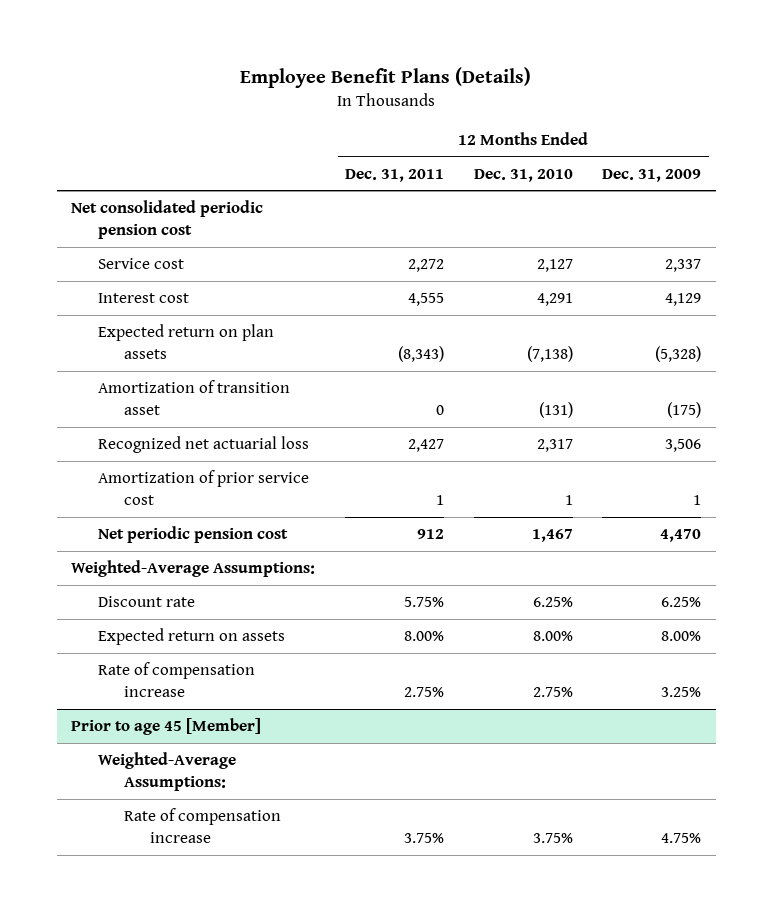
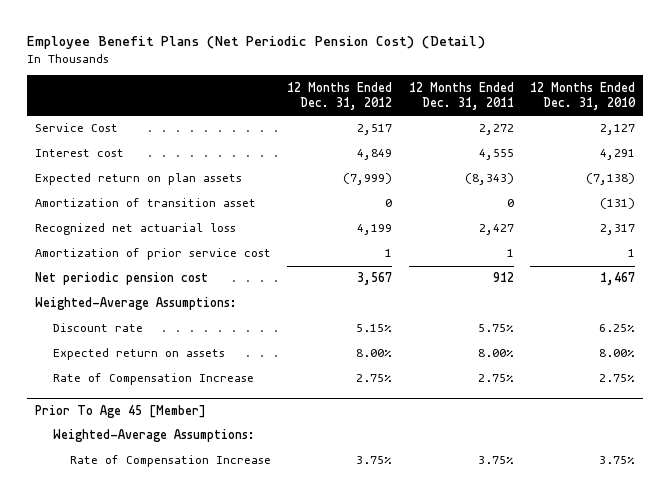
[240,66,532,88] Employee Benefit Plans (Details) -> [27,36,486,50] Employee Benefit Plans (Net Periodic Pension Cost) (Detail)
[602,168,702,182] Dec. 31, 2009 -> none
none -> [287,81,393,111] 12 Months Ended Dec. 31, 2012
[71,200,264,240] Net consolidated periodic pension cost -> none
[97,258,184,270] Service cost -> [35,123,119,133] Service Cost
[97,662,255,698] Rate of compensation increase -> [52,373,254,386] Rate of Compensation Increase
[71,718,262,736] Prior to age 45 [Member] -> [35,405,207,419] Prior To Age 45 [Member]
[123,808,281,844] Rate of compensation increase -> [70,455,272,468] Rate of Compensation Increase

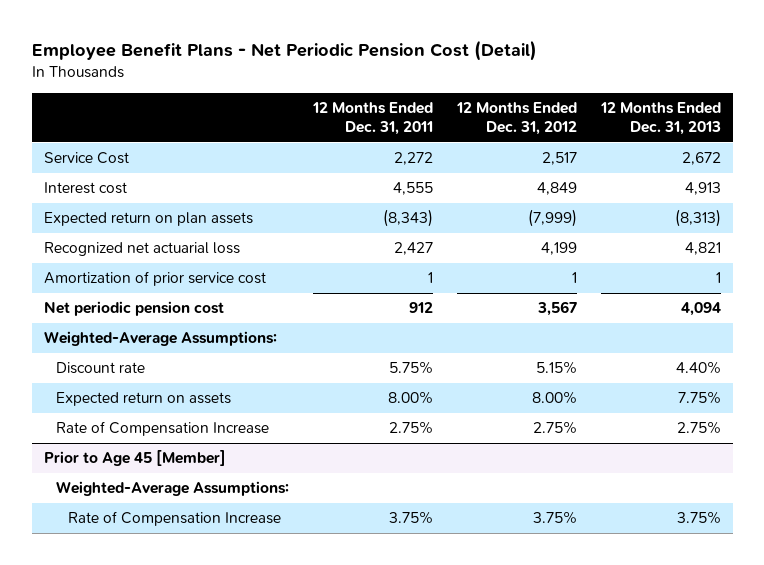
[27,36,486,50] Employee Benefit Plans (Net Periodic Pension Cost) (Detail) -> [31,39,537,61] Employee Benefit Plans - Net Periodic Pension Cost (Detail)
[529,81,636,111] 12 Months Ended Dec. 31, 2010 -> none
none -> [599,102,721,136] 12 Months Ended Dec. 31, 2013
[35,198,257,208] Amortization of transition asset -> none
[35,405,207,419] Prior To Age 45 [Member] -> [43,450,226,467] Prior to Age 45 [Member]

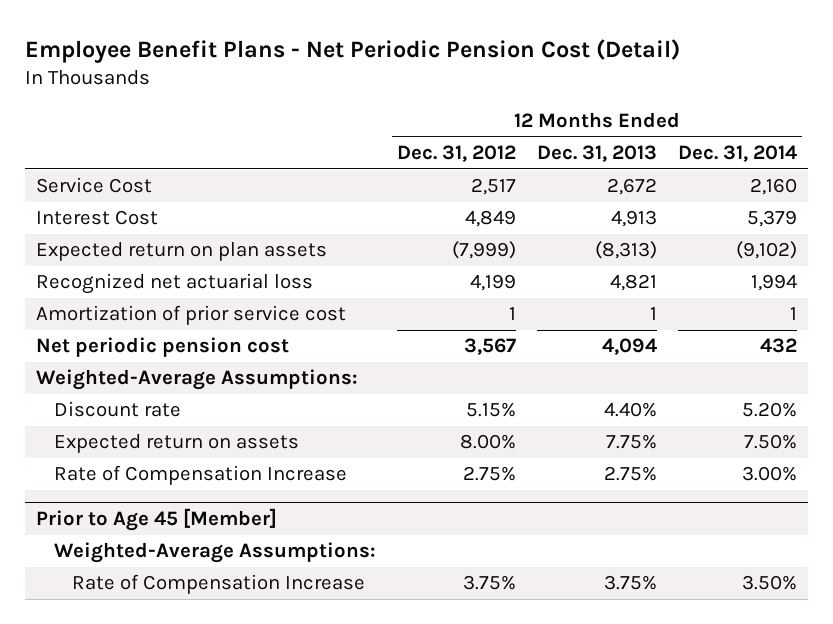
[311,102,433,136] 12 Months Ended Dec. 31, 2011 -> none
none -> [678,145,798,163] Dec. 31, 2014
[43,182,127,195] Interest cost -> [35,210,158,226] Interest Cost

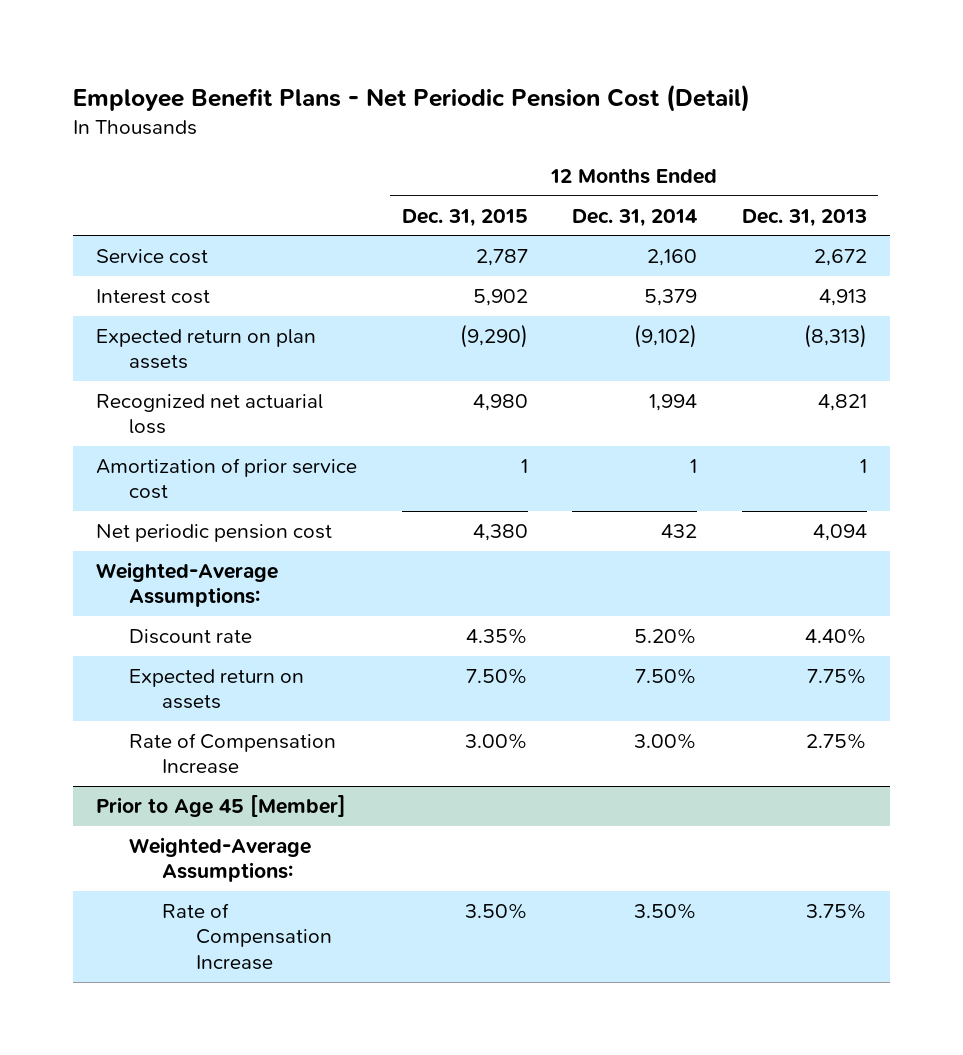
[396,145,516,163] Dec. 31, 2012 -> none
none -> [401,208,528,227] Dec. 31, 2015
[35,177,152,194] Service Cost -> [95,249,208,265] Service cost
[35,210,158,226] Interest Cost -> [95,289,210,305] Interest cost

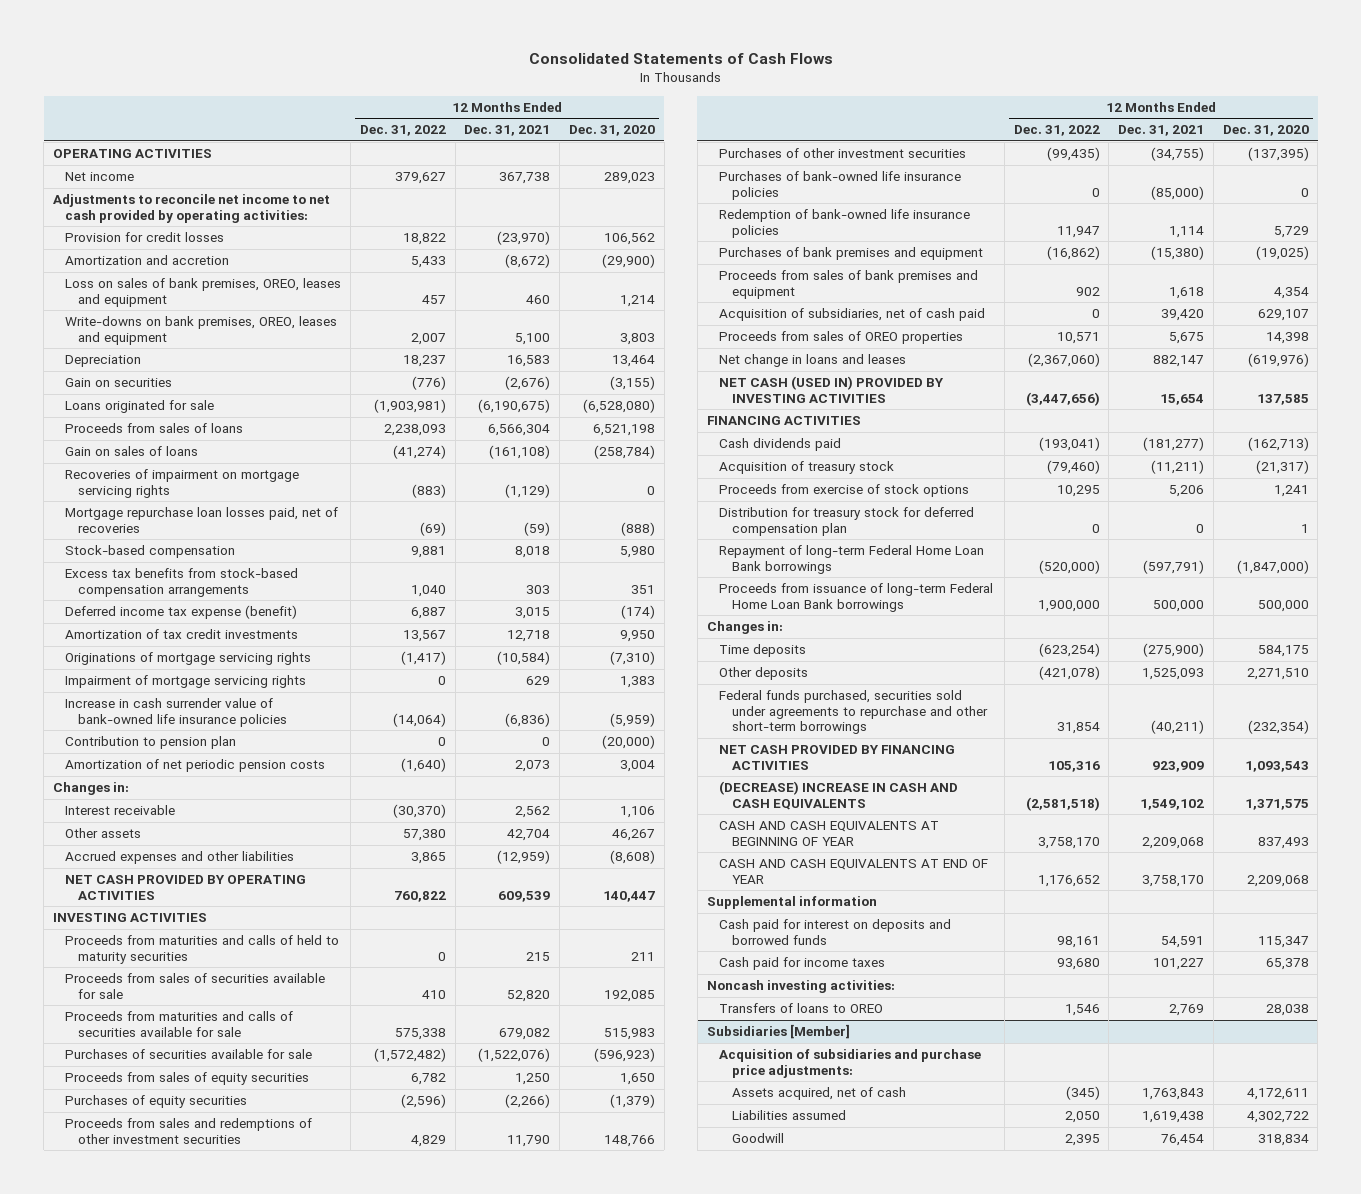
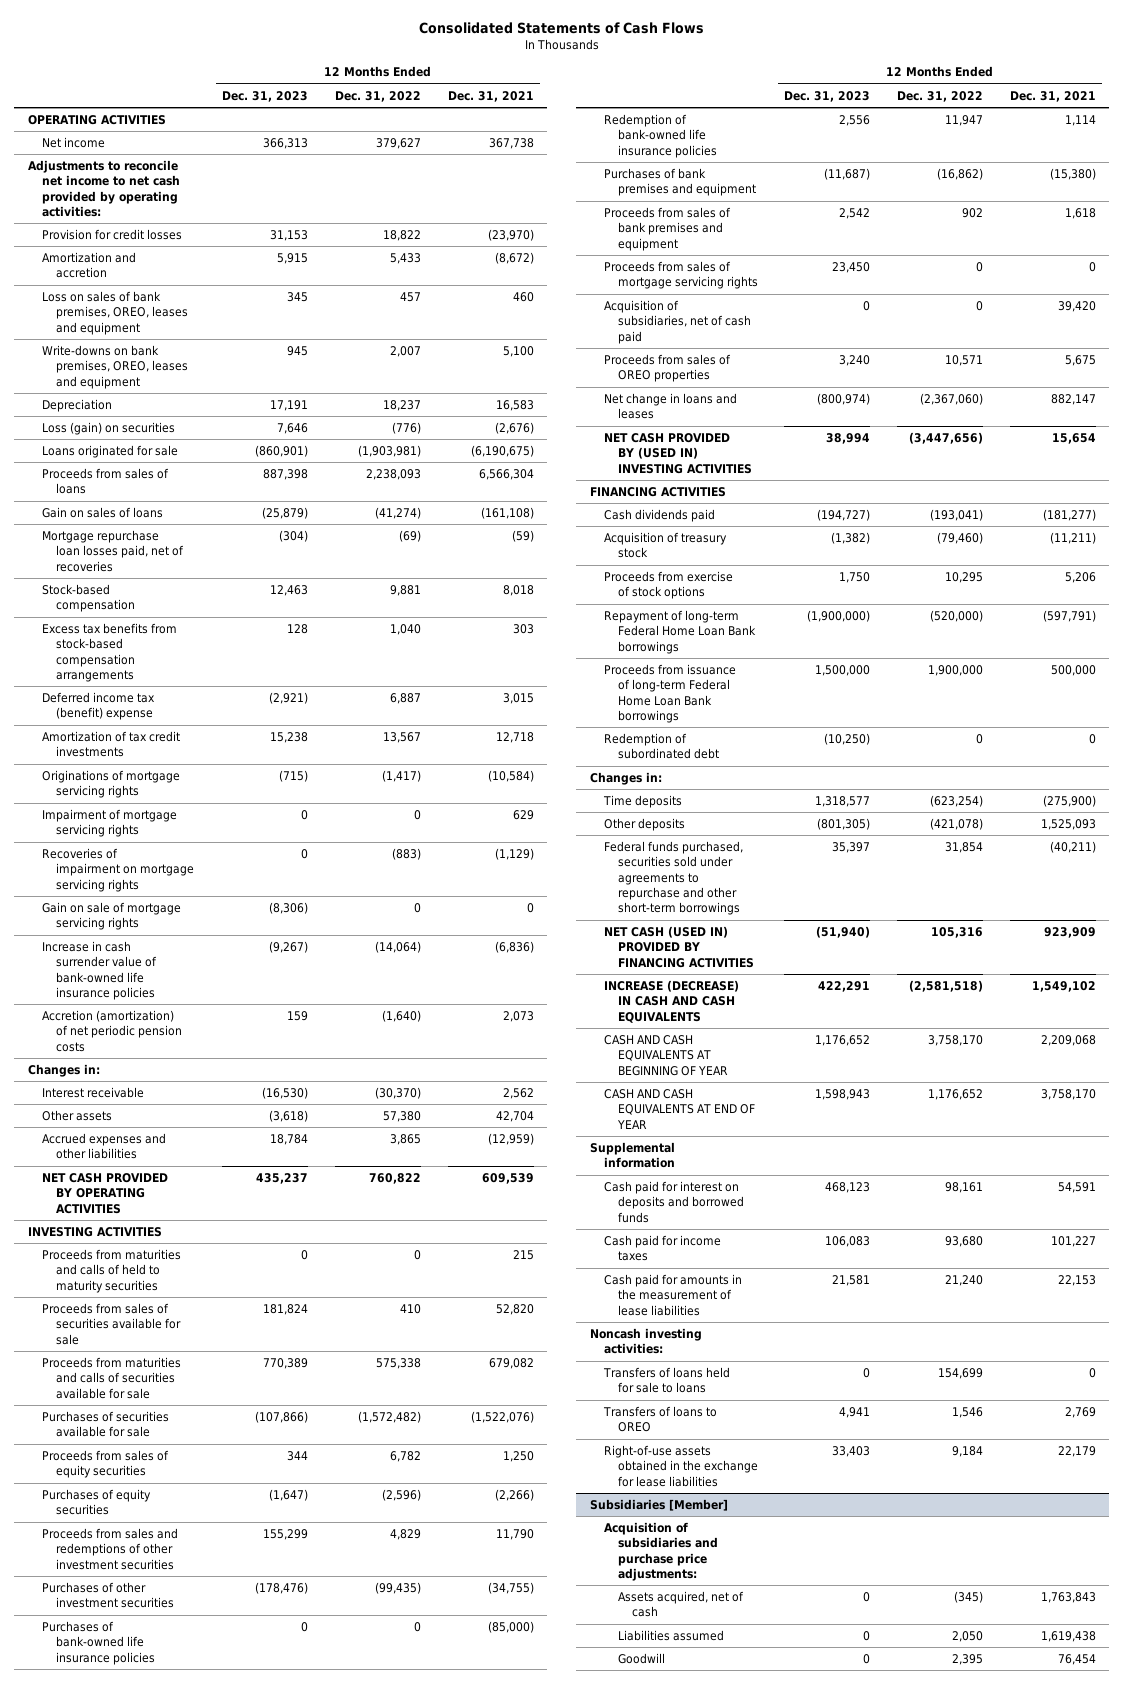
[568,125,655,137] Dec. 31, 2020 -> none
none -> [222,90,309,102] Dec. 31, 2023
[65,378,173,388] Gain on securities -> [41,422,175,436] Loss (gain) on securities
[65,605,298,620] Deferred income tax expense (benefit) -> [41,692,155,721] Deferred income tax (benefit) expense
[65,469,300,498] Recoveries of impairment on mortgage servicing rights -> [41,848,194,892] Recoveries of impairment on mortgage servicing rights
none -> [41,902,181,931] Gain on sale of mortgage servicing rights
[65,736,237,750] Contribution to pension plan -> none
[65,759,326,773] Amortization of net periodic pension costs -> [41,1010,182,1052] Accretion (amortization) of net periodic pension costs
none -> [603,261,758,290] Proceeds from sales of mortgage servicing rights
[719,376,945,403] NET CASH (USED IN) PROVIDED BY INVESTING ACTIVITIES -> [603,433,752,474] NET CASH PROVIDED BY (USED IN) INVESTING ACTIVITIES
[719,507,975,536] Distribution for treasury stock for deferred compensation plan -> none
none -> [603,733,719,760] Redemption of subordinated debt
[719,745,956,770] NET CASH PROVIDED BY FINANCING ACTIVITIES -> [603,926,754,968] NET CASH (USED IN) PROVIDED BY FINANCING ACTIVITIES
[719,781,959,810] (DECREASE) INCREASE IN CASH AND CASH EQUIVALENTS -> [603,980,739,1023] INCREASE (DECREASE) IN CASH AND CASH EQUIVALENTS
none -> [603,1274,742,1316] Cash paid for amounts in the measurement of lease liabilities
none -> [602,1367,730,1394] Transfers of loans held for sale to loans
none -> [603,1445,758,1487] Right-of-use assets obtained in the exchange for lease liabilities

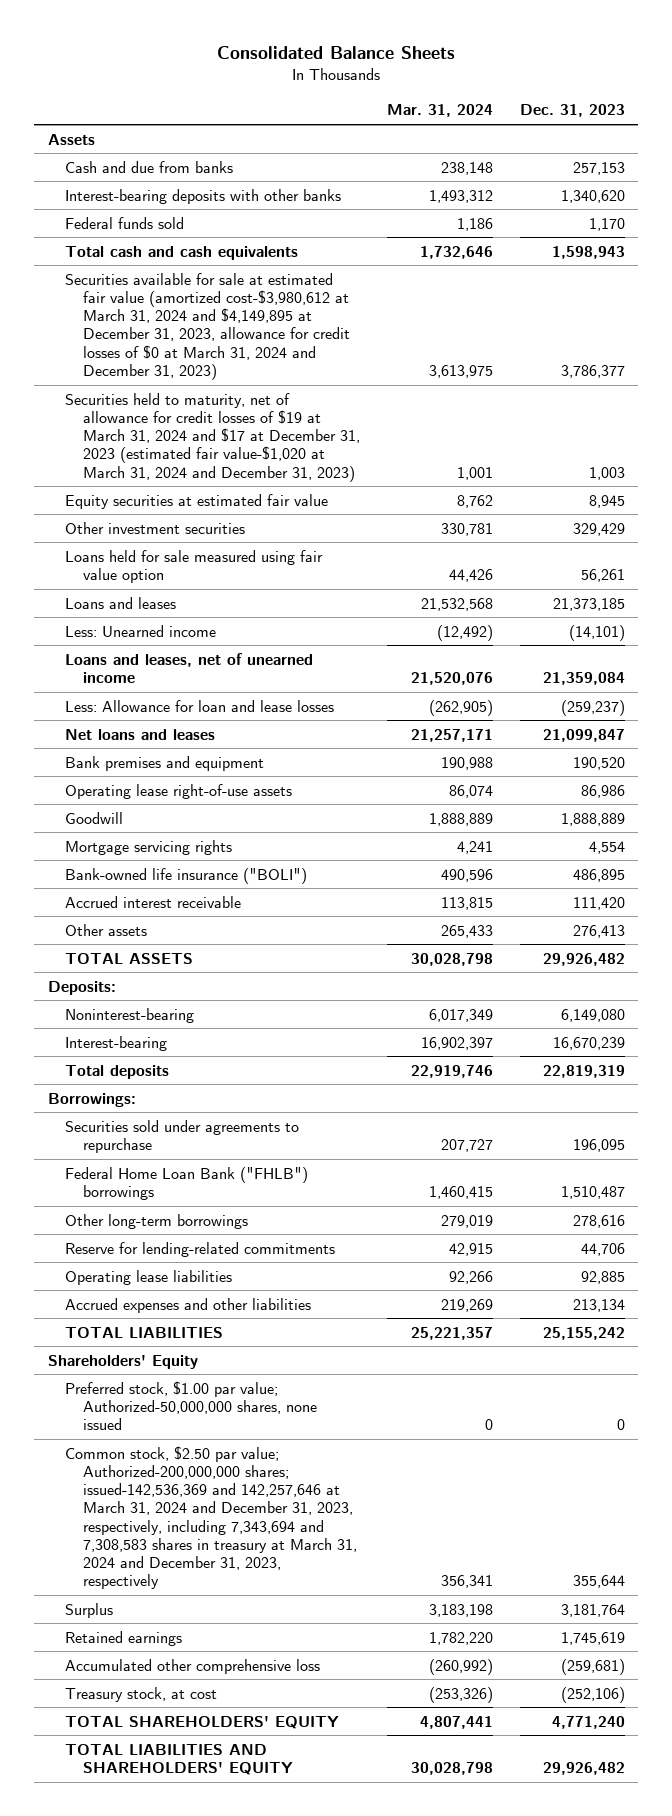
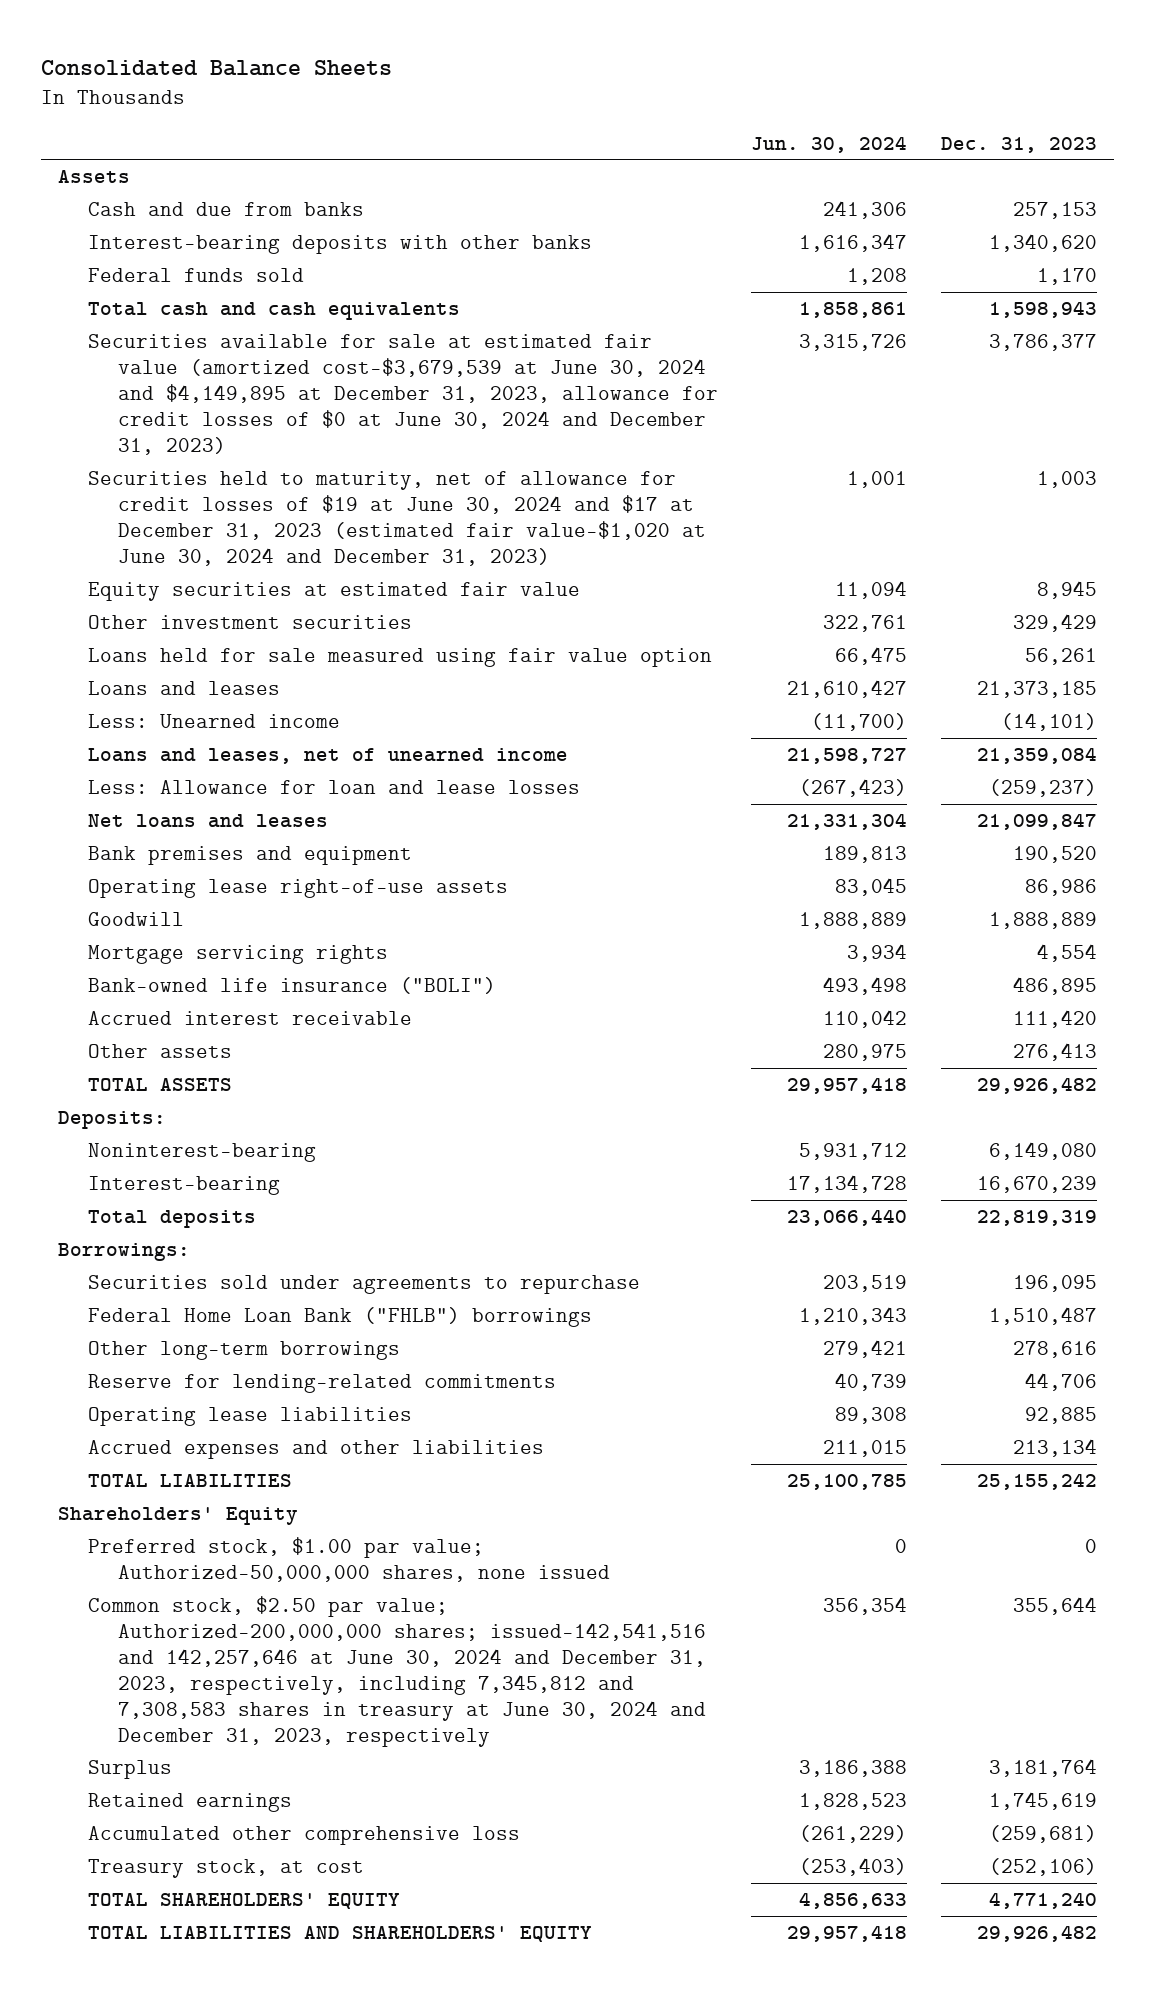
[386,104,493,118] Mar. 31, 2024 -> none
none -> [751,135,908,153] Jun. 30, 2024
[65,272,351,380] Securities available for sale at estimated fair value (amortized cost-$3,980,612 at March 31, 2024 and $4,149,895 at December 31, 2023, allowance for credit losses of $0 at March 31, 2024 and December 31, 2023) -> [87,334,718,455] Securities available for sale at estimated fair value (amortized cost-$3,679,539 at June 30, 2024 and $4,149,895 at December 31, 2023, allowance for credit losses of $0 at June 30, 2024 and December 31, 2023)
[65,392,361,482] Securities held to maturity, net of allowance for credit losses of $19 at March 31, 2024 and $17 at December 31, 2023 (estimated fair value-$1,020 at March 31, 2024 and December 31, 2023) -> [87,471,706,566] Securities held to maturity, net of allowance for credit losses of $19 at June 30, 2024 and $17 at December 31, 2023 (estimated fair value-$1,020 at June 30, 2024 and December 31, 2023)
[65,1445,358,1590] Common stock, $2.50 par value; Authorized-200,000,000 shares; issued-142,536,369 and 142,257,646 at March 31, 2024 and December 31, 2023, respectively, including 7,343,694 and 7,308,583 shares in treasury at March 31, 2024 and December 31, 2023, respectively -> [87,1596,706,1747] Common stock, $2.50 par value; Authorized-200,000,000 shares; issued-142,541,516 and 142,257,646 at June 30, 2024 and December 31, 2023, respectively, including 7,345,812 and 7,308,583 shares in treasury at June 30, 2024 and December 31, 2023, respectively

